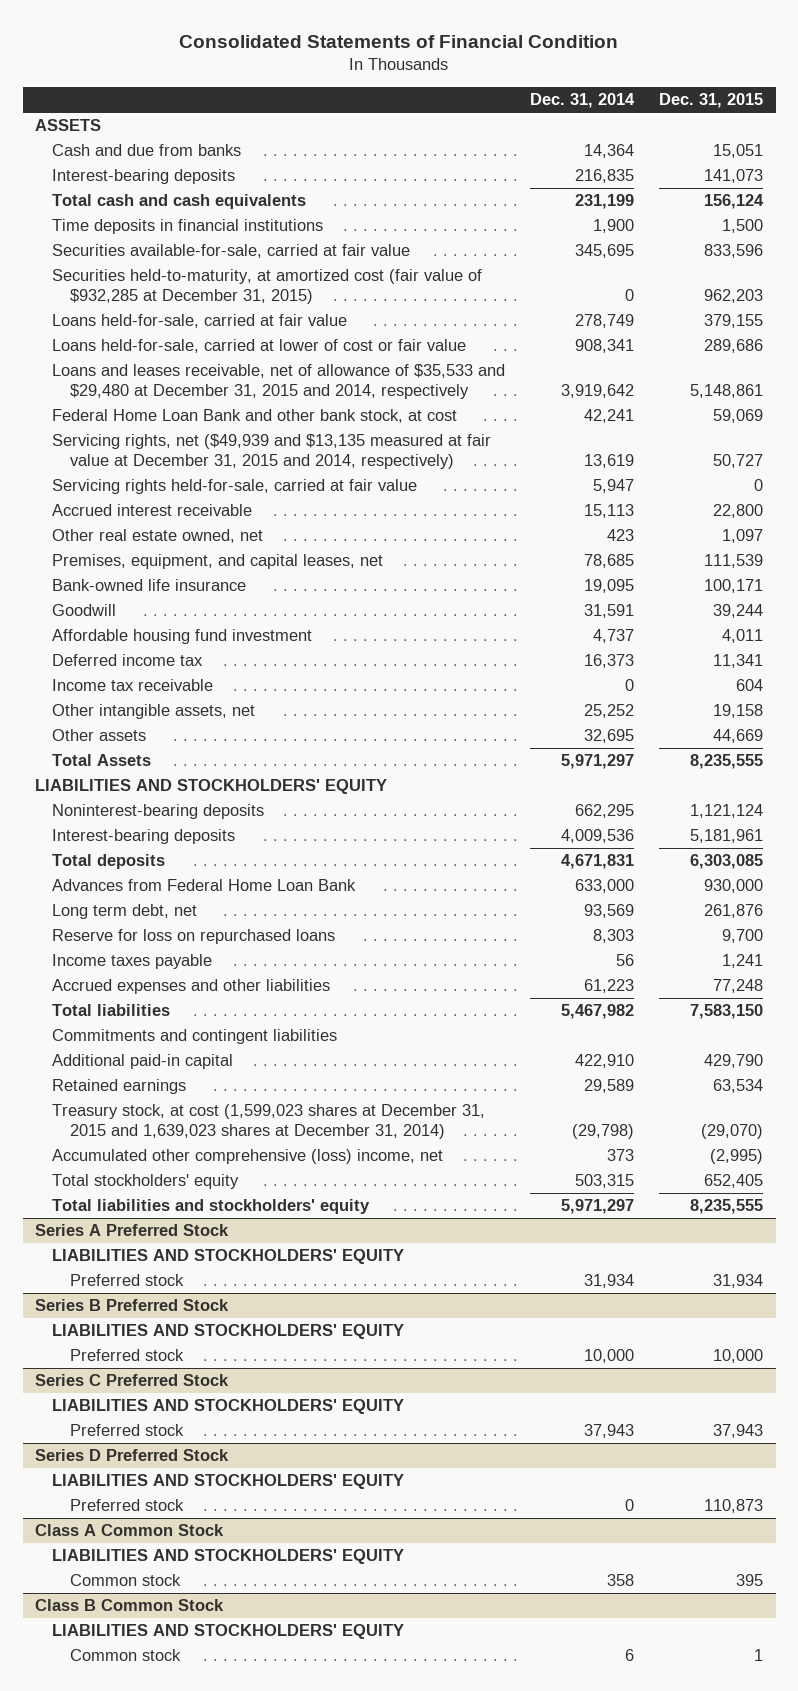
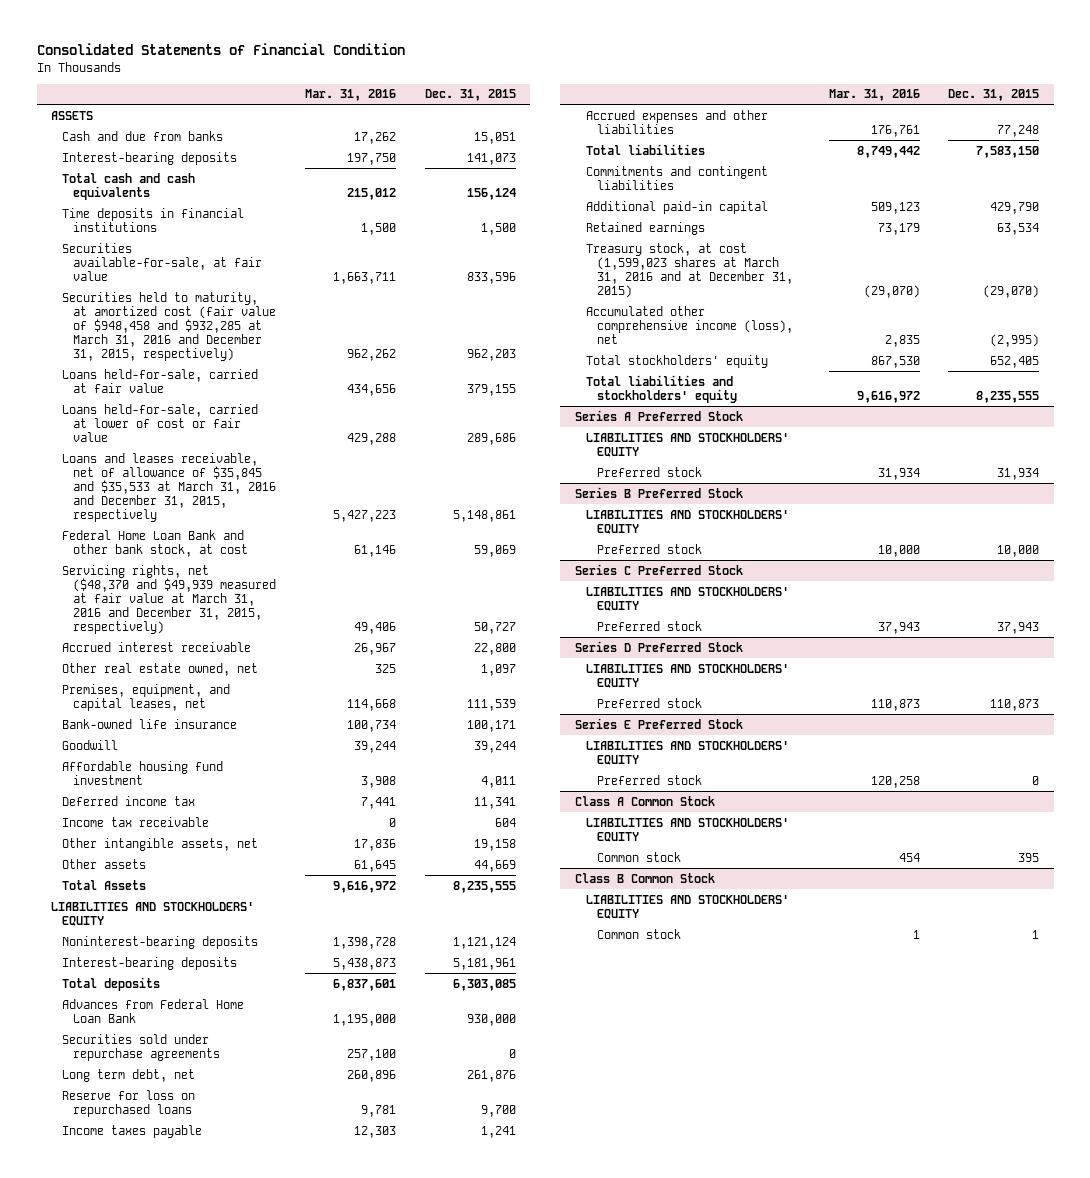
[530,93,636,109] Dec. 31, 2014 -> none
none -> [304,89,396,102] Mar. 31, 2016
[52,244,411,259] Securities available-for-sale, carried at fair value -> [61,242,262,281] Securities available-for-sale, at fair value
[52,269,483,304] Securities held-to-maturity, at amortized cost (fair value of $932,285 at December 31, 2015) -> [61,291,276,362] Securities held to maturity, at amortized cost (fair value of $948,458 and $932,285 at March 31, 2016 and December 31, 2015, respectively)
[52,364,506,399] Loans and leases receivable, net of allowance of $35,533 and $29,480 at December 31, 2015 and 2014, respectively -> [61,452,276,523] Loans and leases receivable, net of allowance of $35,845 and $35,533 at March 31, 2016 and December 31, 2015, respectively
[52,479,418,495] Servicing rights held-for-sale, carried at fair value -> none
[52,434,492,469] Servicing rights, net ($49,939 and $13,135 measured at fair value at December 31, 2015 and 2014, respectively) -> [61,564,276,635] Servicing rights, net ($48,370 and $49,939 measured at fair value at March 31, 2016 and December 31, 2015, respectively)
none -> [61,1033,220,1061] Securities sold under repurchase agreements
[52,1104,486,1139] Treasury stock, at cost (1,599,023 shares at December 31, 2015 and 1,639,023 shares at December 31, 2014) -> [585,242,793,299] Treasury stock, at cost (1,599,023 shares at March 31, 2016 and at December 31, 2015)
[52,1149,444,1165] Accumulated other comprehensive (loss) income, net -> [585,305,793,344] Accumulated other comprehensive income (loss), net
none -> [574,717,743,729] Series E Preferred Stock
none -> [585,740,789,765] LIABILITIES AND STOCKHOLDERS' EQUITY
none -> [596,774,702,785] Preferred stock

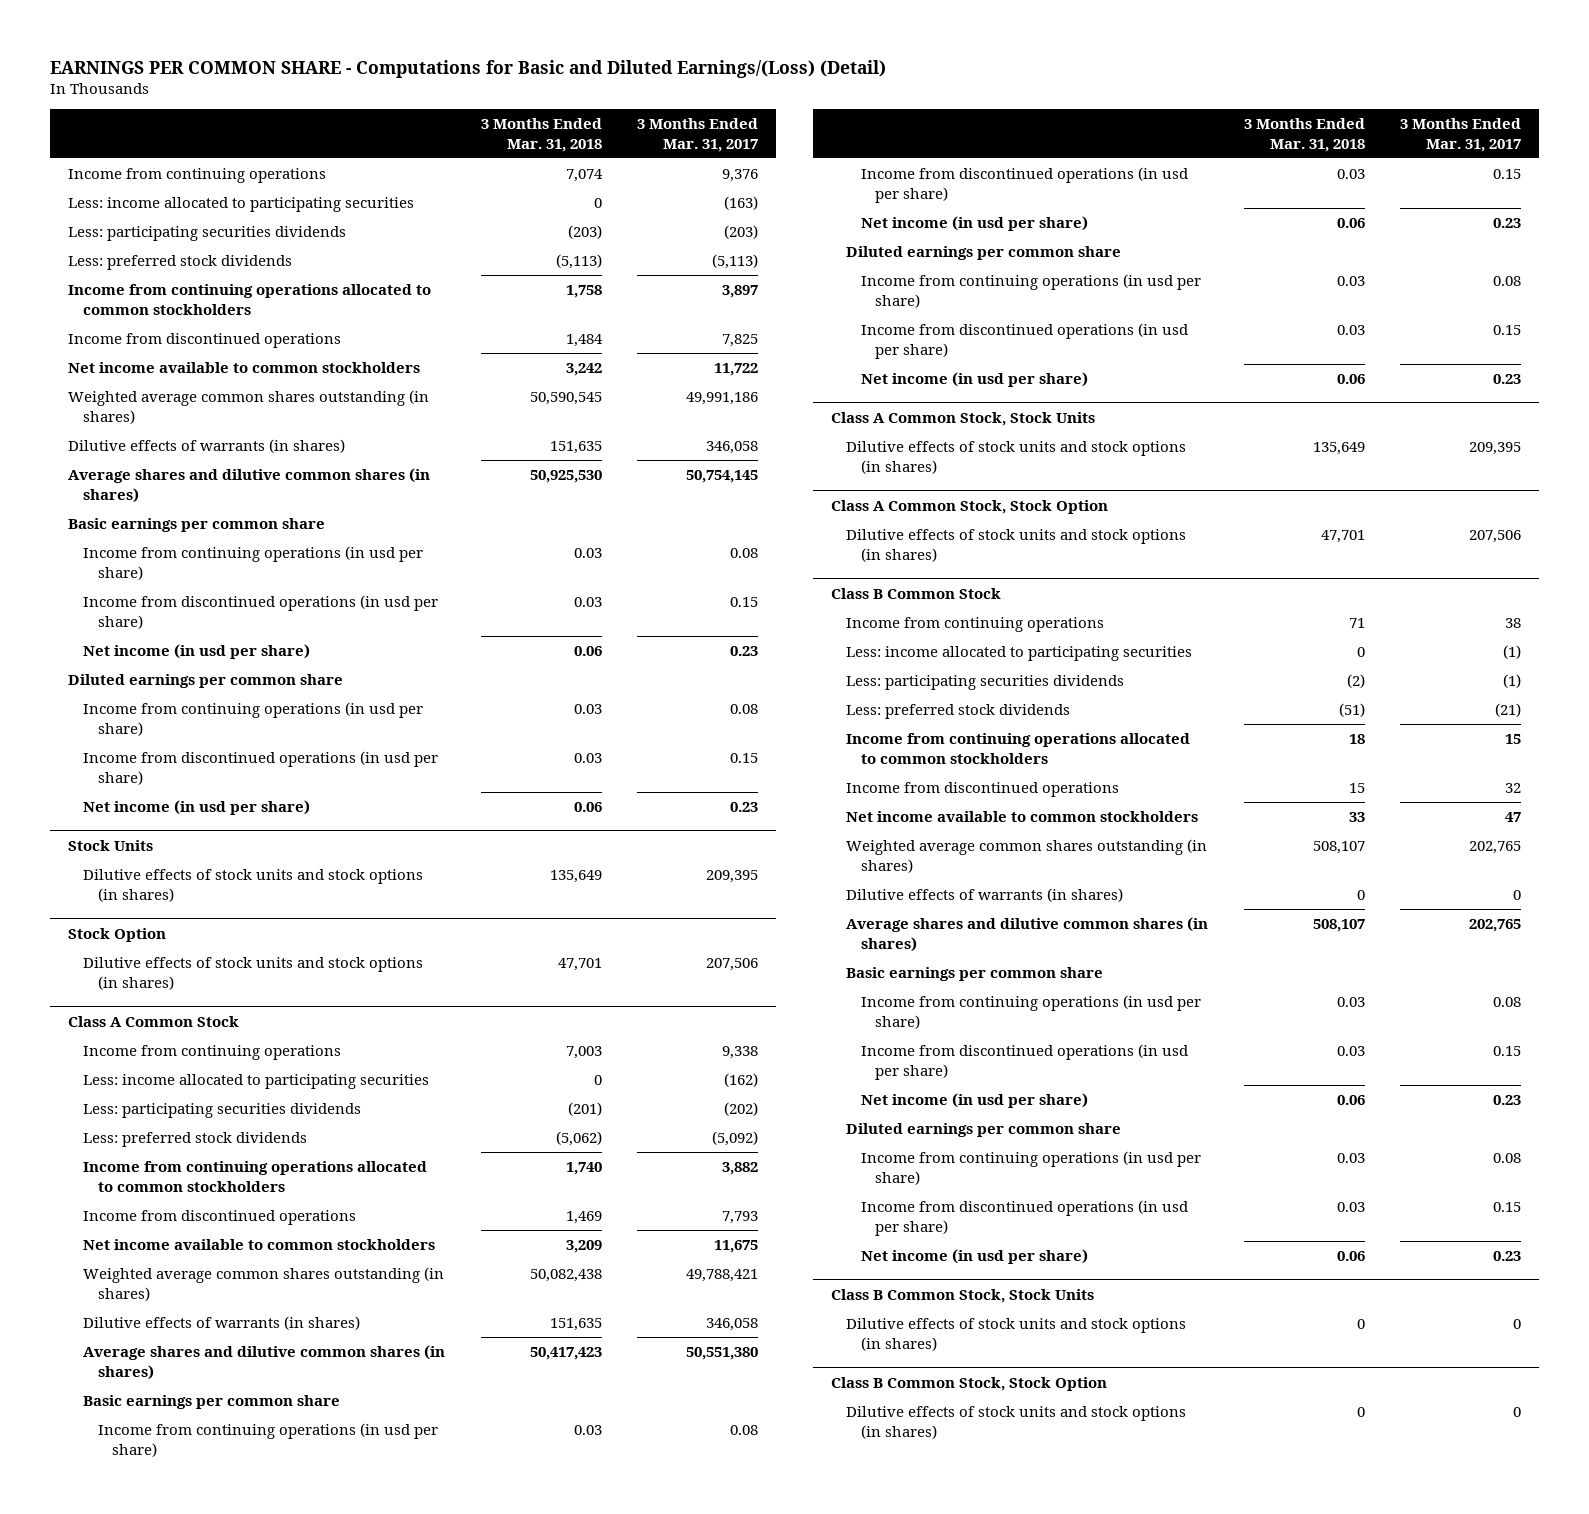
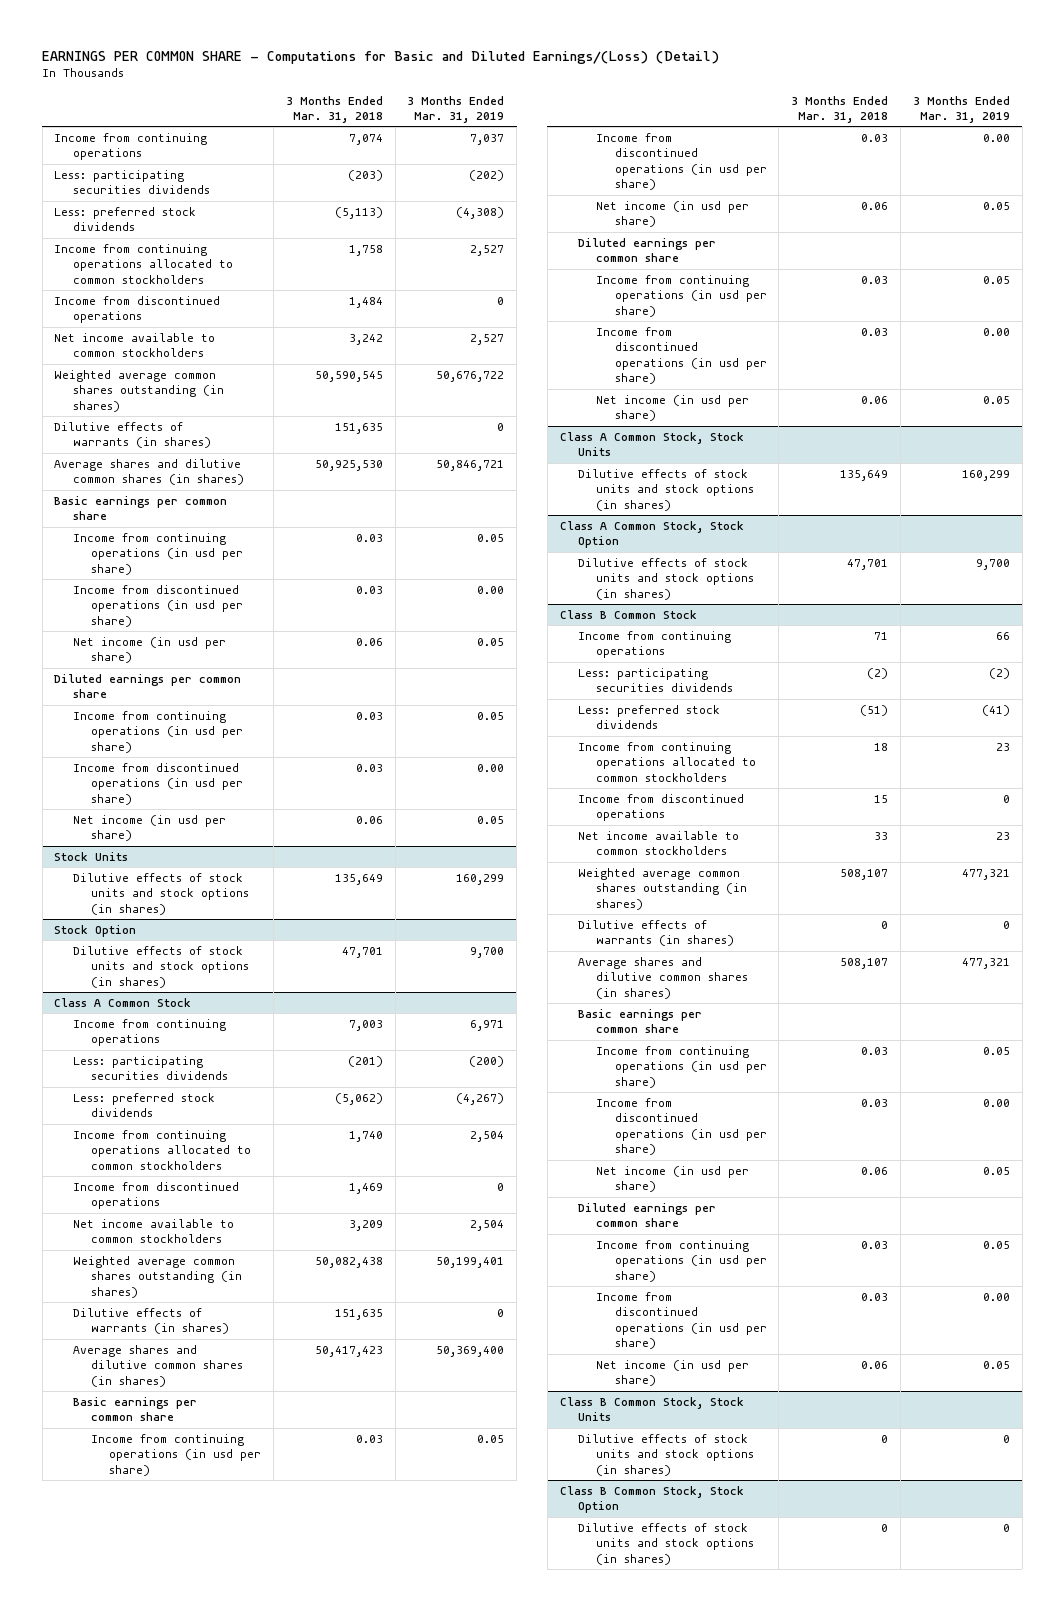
[637,118,759,152] 3 Months Ended Mar. 31, 2017 -> none
none -> [407,95,505,123] 3 Months Ended Mar. 31, 2019
[68,197,415,213] Less: income allocated to participating securities -> none
[82,1074,429,1090] Less: income allocated to participating securities -> none
[845,646,1192,662] Less: income allocated to participating securities -> none

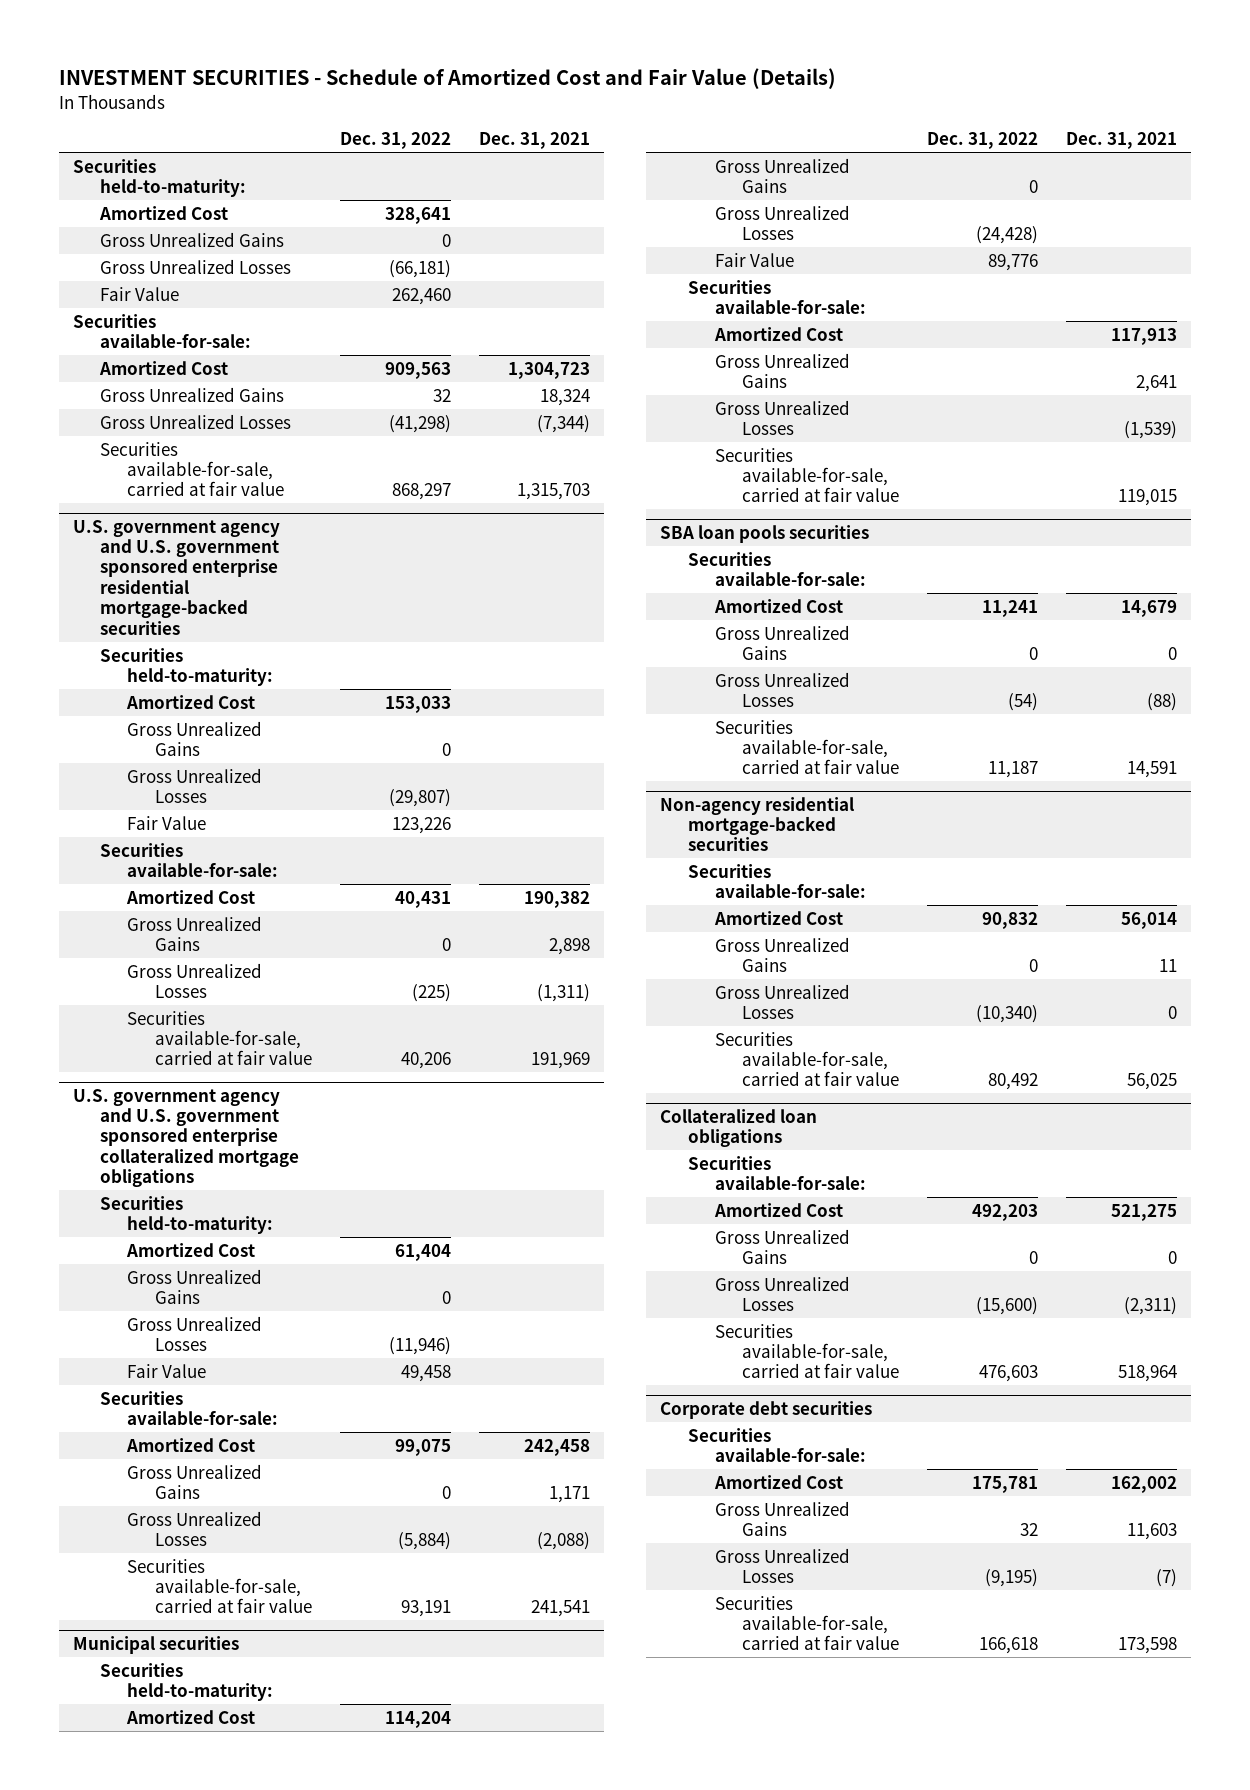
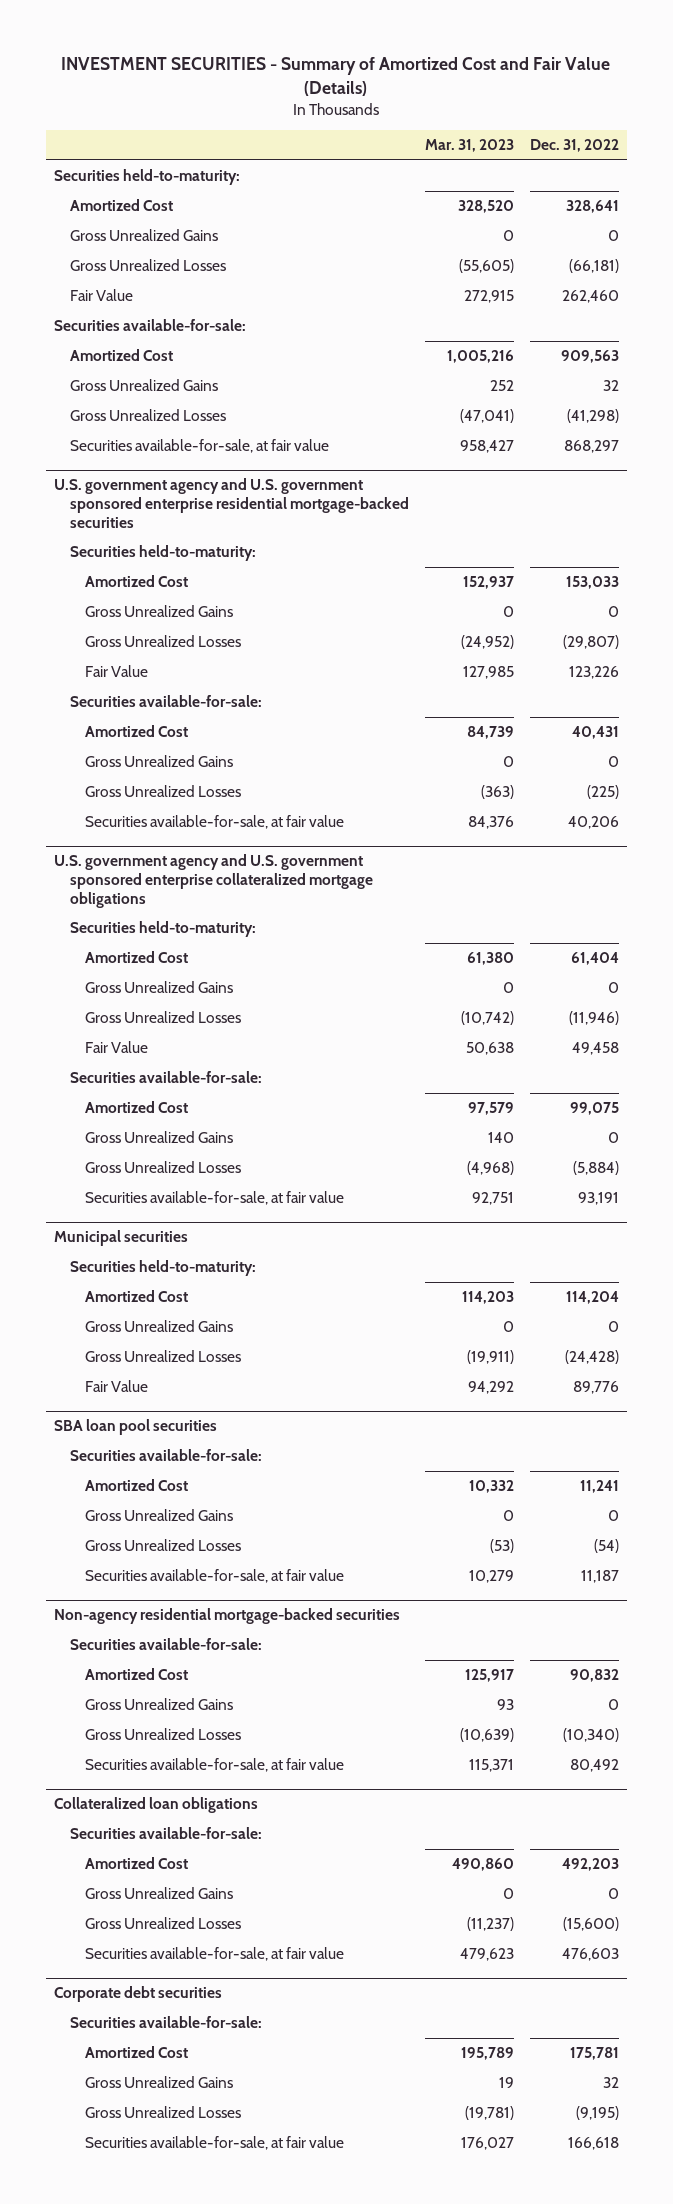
[58,68,836,90] INVESTMENT SECURITIES - Schedule of Amortized Cost and Fair Value (Details) -> [61,57,611,96] INVESTMENT SECURITIES - Summary of Amortized Cost and Fair Value (Details)
[478,132,590,150] Dec. 31, 2021 -> none
none -> [424,139,514,153] Mar. 31, 2023
[99,441,285,497] Securities available-for-sale, carried at fair value -> [69,439,329,454] Securities available-for-sale, at fair value
[127,1010,312,1066] Securities available-for-sale, carried at fair value -> [85,815,345,830] Securities available-for-sale, at fair value
[127,1558,312,1614] Securities available-for-sale, carried at fair value -> [85,1191,345,1206] Securities available-for-sale, at fair value
[687,279,867,314] Securities available-for-sale: -> none
[714,326,844,341] Amortized Cost -> none
[715,352,851,388] Gross Unrealized Gains -> none
[715,399,851,435] Gross Unrealized Losses -> none
[715,447,900,503] Securities available-for-sale, carried at fair value -> none
[660,524,870,543] SBA loan pools securities -> [54,1419,218,1436] SBA loan pool securities
[715,719,900,775] Securities available-for-sale, carried at fair value -> [85,1569,345,1584] Securities available-for-sale, at fair value
[715,1031,900,1087] Securities available-for-sale, carried at fair value -> [85,1758,345,1773] Securities available-for-sale, at fair value
[715,1323,900,1379] Securities available-for-sale, carried at fair value -> [85,1947,345,1962] Securities available-for-sale, at fair value
[715,1595,900,1651] Securities available-for-sale, carried at fair value -> [85,2136,345,2151] Securities available-for-sale, at fair value

